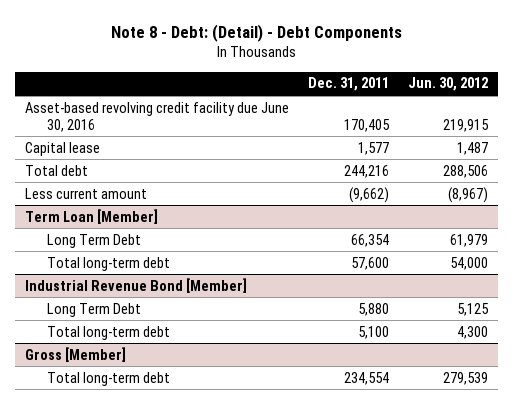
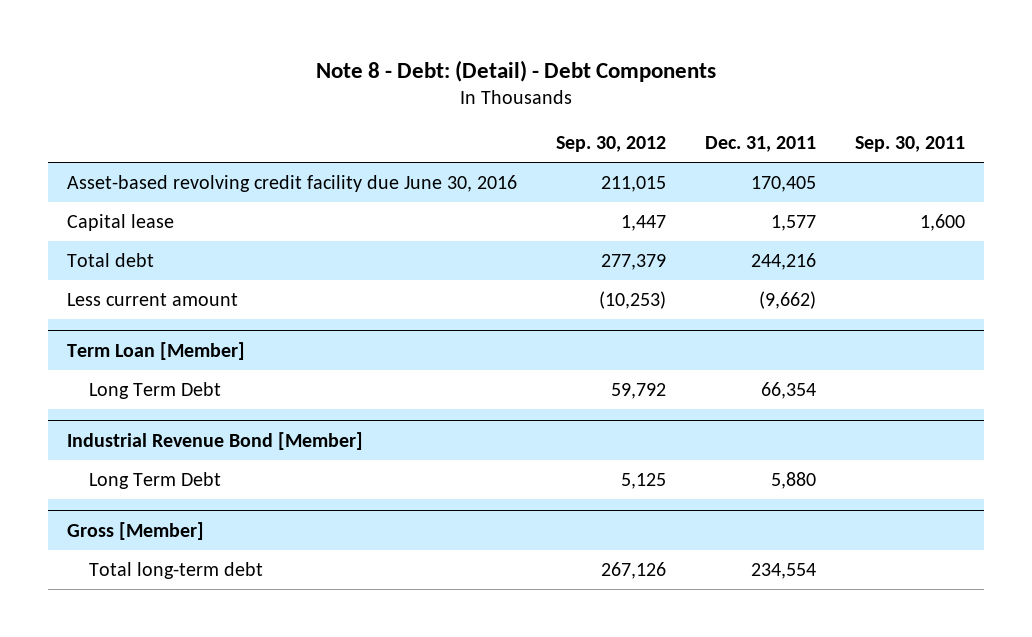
[408,77,489,92] Jun. 30, 2012 -> none
none -> [555,136,666,153] Sep. 30, 2012
none -> [854,136,965,153] Sep. 30, 2011
[47,256,171,271] Total long-term debt -> none
[47,325,171,340] Total long-term debt -> none

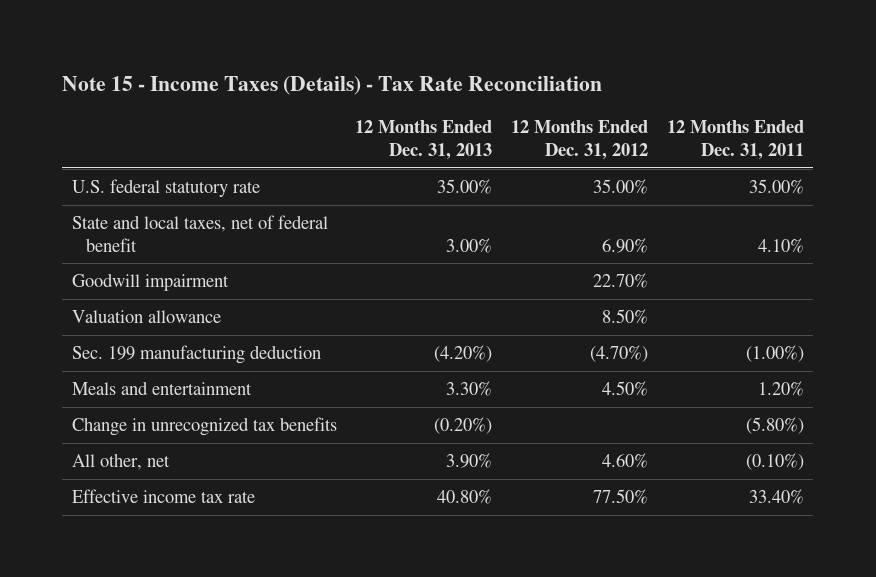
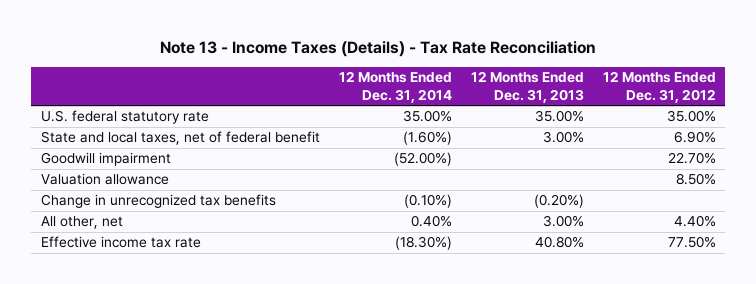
[62,75,603,95] Note 15 - Income Taxes (Details) - Tax Rate Reconciliation -> [160,40,597,57] Note 13 - Income Taxes (Details) - Tax Rate Reconciliation
[667,120,805,160] 12 Months Ended Dec. 31, 2011 -> none
none -> [338,71,452,103] 12 Months Ended Dec. 31, 2014
[71,345,321,365] Sec. 199 manufacturing deduction -> none
[71,381,252,396] Meals and entertainment -> none
[446,453,493,469] 3.90% -> [542,215,584,228] 3.00%
[602,453,649,469] 4.60% -> [673,215,716,228] 4.40%

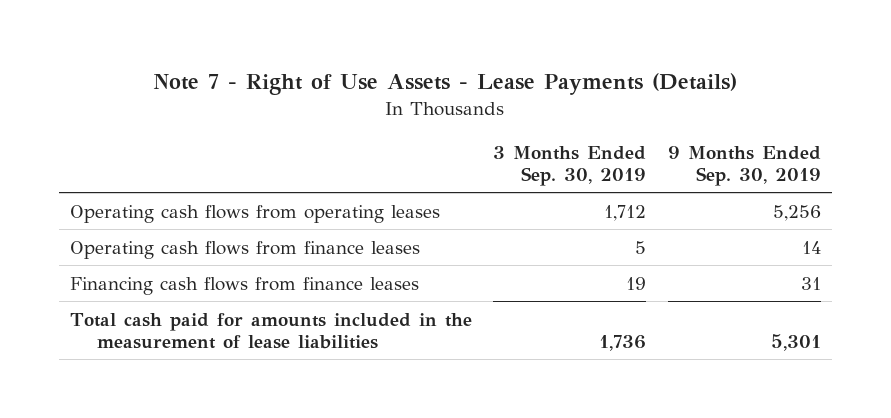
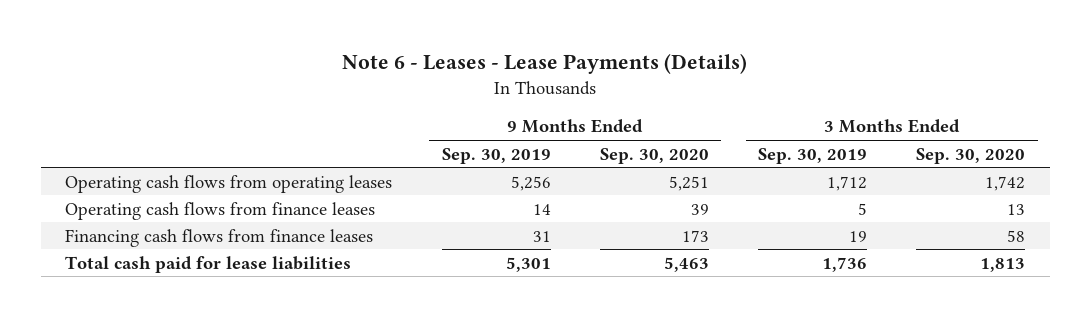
[153,72,738,95] Note 7 - Right of Use Assets - Lease Payments (Details) -> [342,53,748,75] Note 6 - Leases - Lease Payments (Details)
none -> [599,147,709,164] Sep. 30, 2020
none -> [916,147,1026,164] Sep. 30, 2020
[69,312,472,350] Total cash paid for amounts included in the measurement of lease liabilities -> [65,255,352,273] Total cash paid for lease liabilities

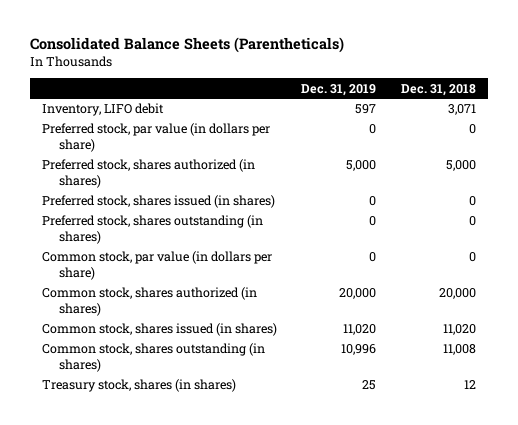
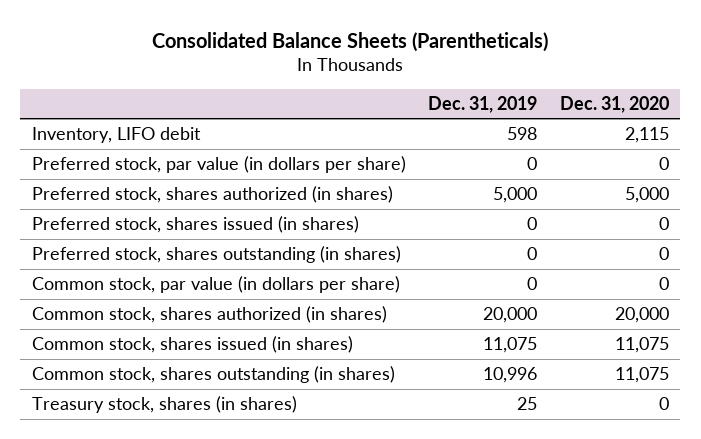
[400,83,476,96] Dec. 31, 2018 -> none
none -> [560,95,670,113] Dec. 31, 2020
[355,104,377,115] 597 -> [507,127,538,141] 598
[343,324,377,336] 11,020 -> [483,337,538,354] 11,075

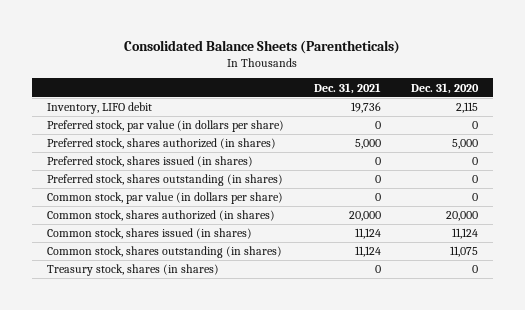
[428,95,538,113] Dec. 31, 2019 -> none
none -> [313,82,381,94] Dec. 31, 2021
[615,337,670,354] 11,075 -> [451,228,478,240] 11,124

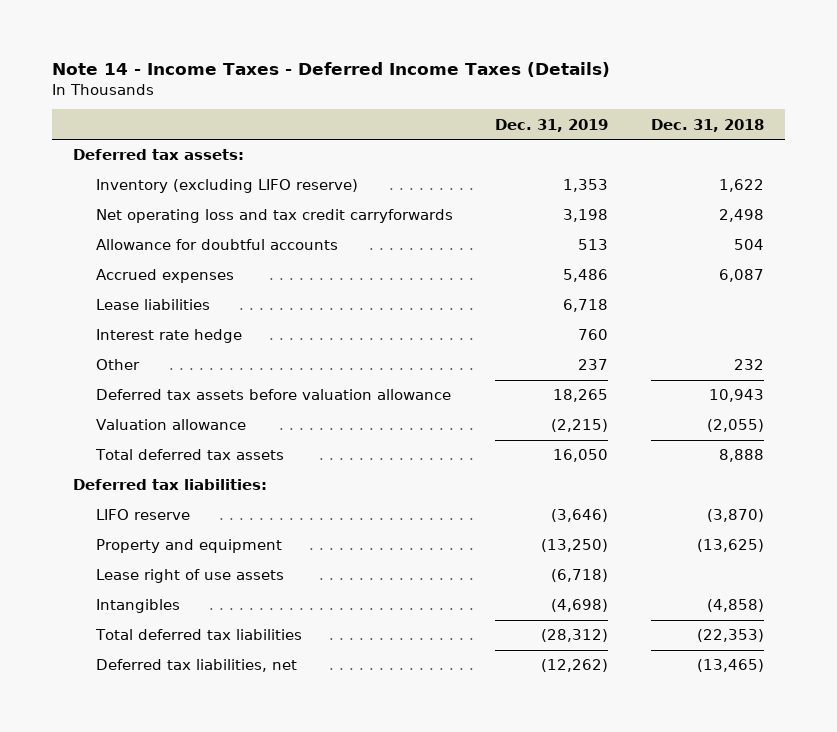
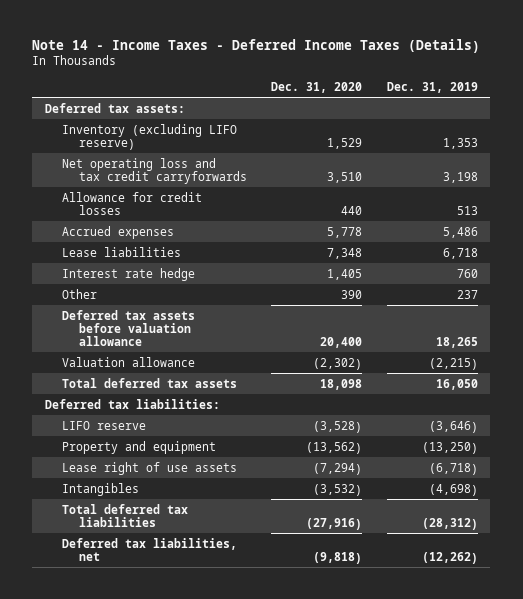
[650,118,764,132] Dec. 31, 2018 -> none
none -> [271,81,363,93] Dec. 31, 2020
[95,239,338,251] Allowance for doubtful accounts -> [61,191,202,215] Allowance for credit losses

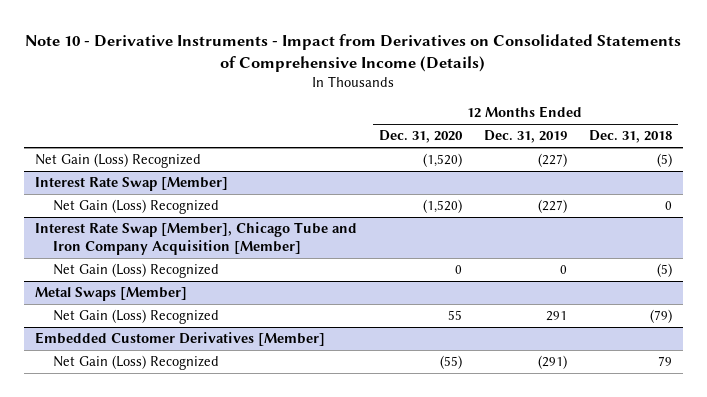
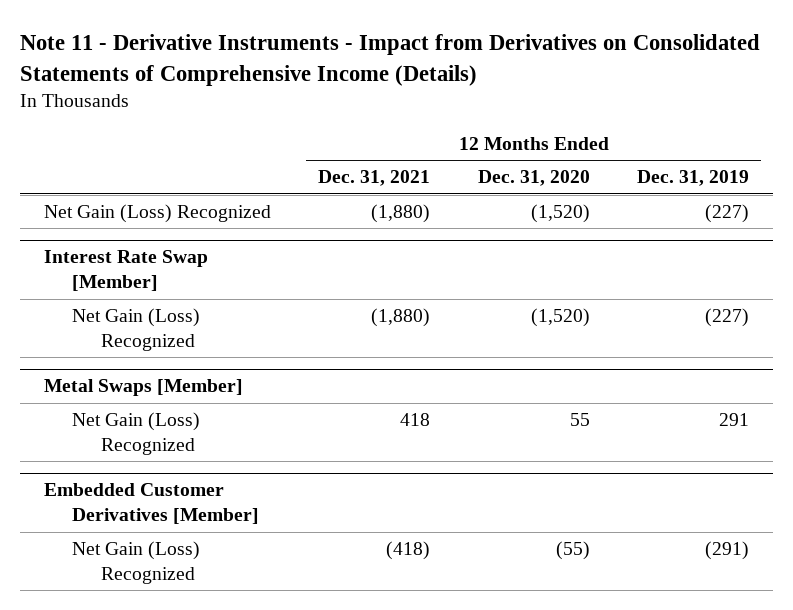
[25,33,682,72] Note 10 - Derivative Instruments - Impact from Derivatives on Consolidated Statements of Comprehensive Income (Details) -> [19,34,760,86] Note 11 - Derivative Instruments - Impact from Derivatives on Consolidated Statements of Comprehensive Income (Details)
[588,130,672,144] Dec. 31, 2018 -> none
none -> [318,170,431,187] Dec. 31, 2021
[34,222,357,256] Interest Rate Swap [Member], Chicago Tube and Iron Company Acquisition [Member] -> none
[53,263,220,279] Net Gain (Loss) Recognized -> none

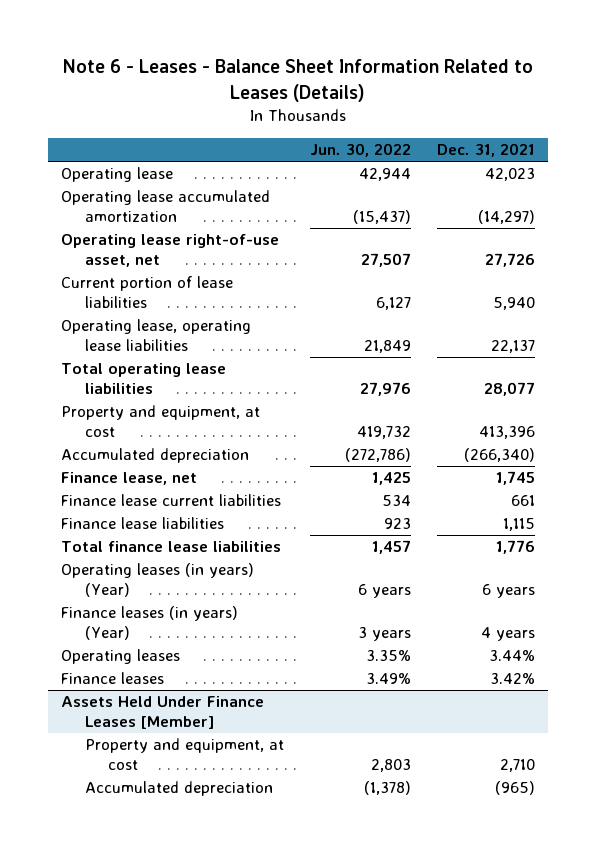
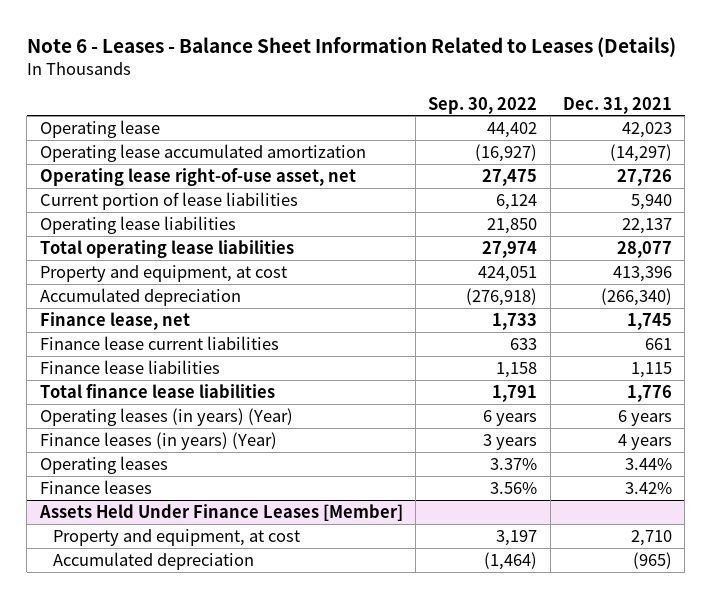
[309,143,411,158] Jun. 30, 2022 -> none
none -> [428,96,538,114] Sep. 30, 2022
[60,319,251,351] Operating lease, operating lease liabilities -> [39,215,236,234] Operating lease liabilities

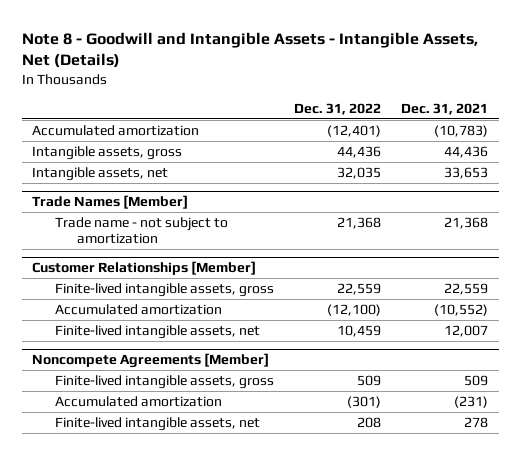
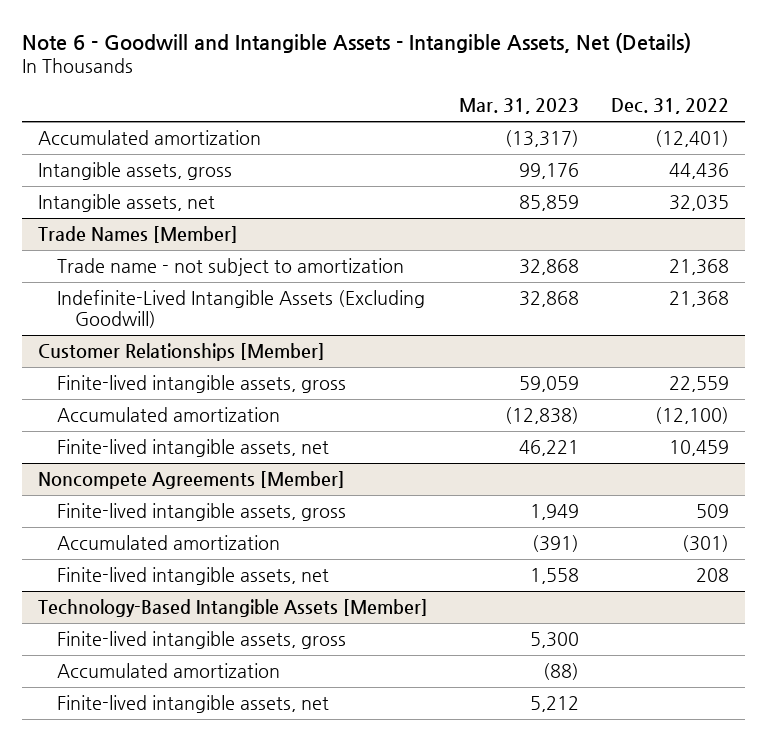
[22,31,479,69] Note 8 - Goodwill and Intangible Assets - Intangible Assets, Net (Details) -> [21,32,691,53] Note 6 - Goodwill and Intangible Assets - Intangible Assets, Net (Details)
[401,102,489,115] Dec. 31, 2021 -> none
none -> [459,98,580,115] Mar. 31, 2023
none -> [56,289,425,329] Indefinite-Lived Intangible Assets (Excluding Goodwill)
none -> [37,598,428,617] Technology-Based Intangible Assets [Member]
none -> [56,630,346,649] Finite-lived intangible assets, gross
none -> [56,662,280,678] Accumulated amortization
none -> [56,694,329,713] Finite-lived intangible assets, net

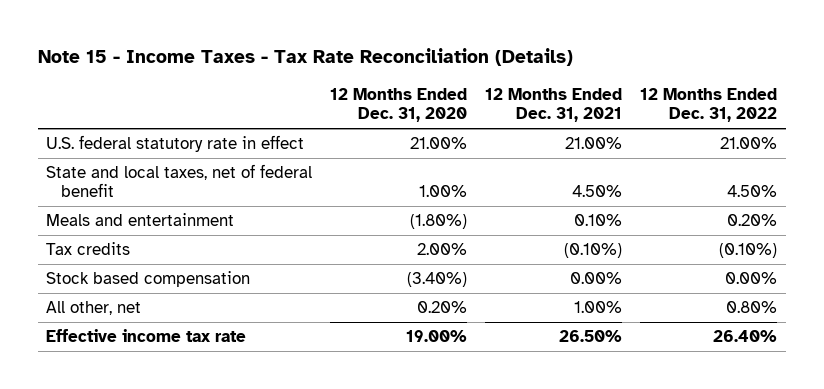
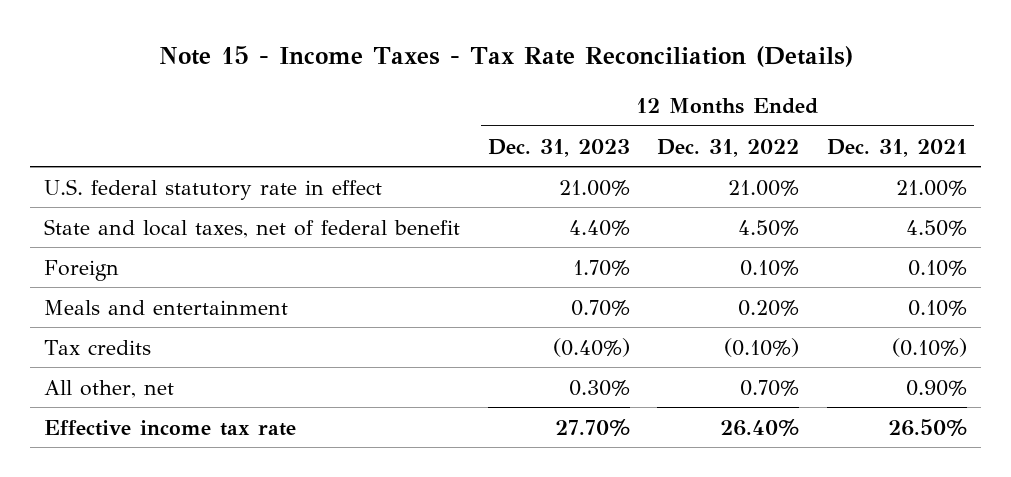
[330,88,468,123] 12 Months Ended Dec. 31, 2020 -> none
none -> [487,138,630,157] Dec. 31, 2023
none -> [44,259,120,281] Foreign
[46,271,251,288] Stock based compensation -> none
[574,301,623,314] 1.00% -> [905,379,967,396] 0.90%
[726,301,778,314] 0.80% -> [740,379,800,396] 0.70%

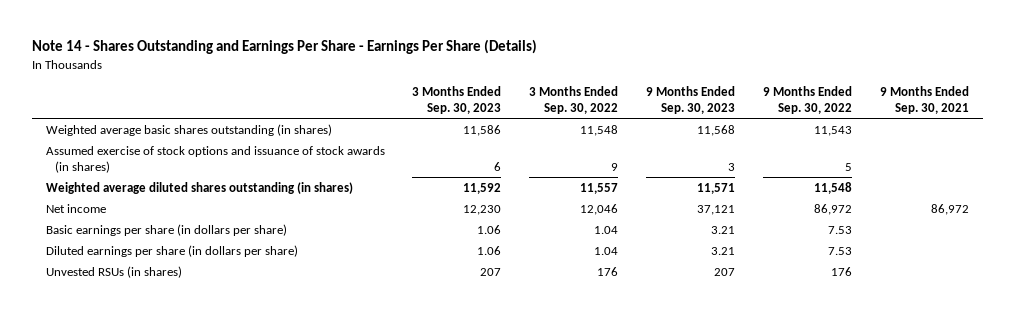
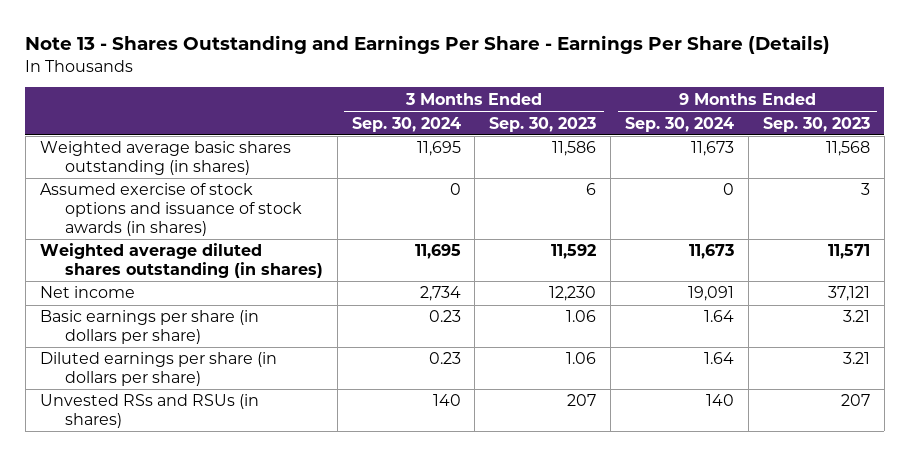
[31,39,537,55] Note 14 - Shares Outstanding and Earnings Per Share - Earnings Per Share (Details) -> [25,35,831,55] Note 13 - Shares Outstanding and Earnings Per Share - Earnings Per Share (Details)
[529,85,619,115] 3 Months Ended Sep. 30, 2022 -> none
[763,85,853,115] 9 Months Ended Sep. 30, 2022 -> none
[880,85,970,115] 9 Months Ended Sep. 30, 2021 -> none
none -> [351,116,461,132] Sep. 30, 2024
none -> [625,116,735,132] Sep. 30, 2024
[45,265,182,278] Unvested RSUs (in shares) -> [39,394,259,429] Unvested RSs and RSUs (in shares)

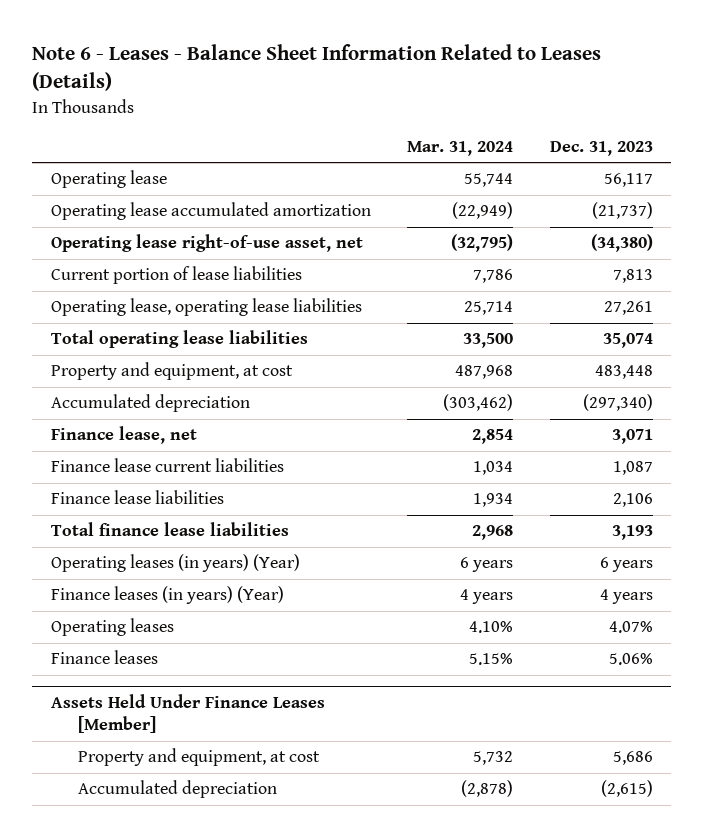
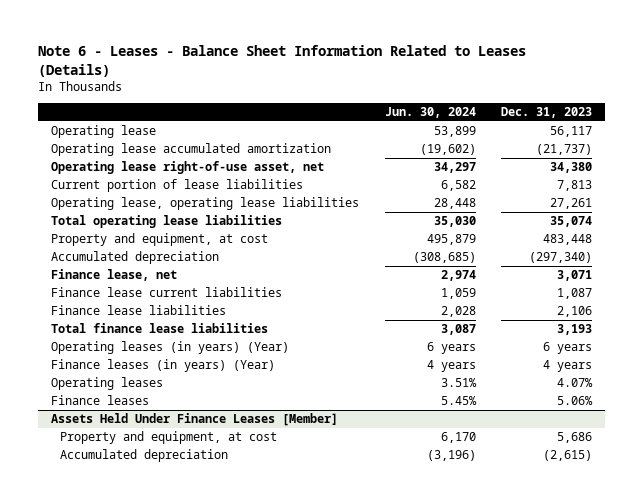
[407,141,514,157] Mar. 31, 2024 -> none
none -> [384,107,476,119] Jun. 30, 2024
[591,234,654,253] (34,380) -> [550,162,593,174] 34,380

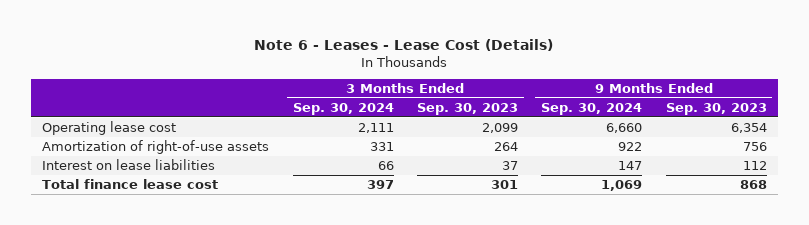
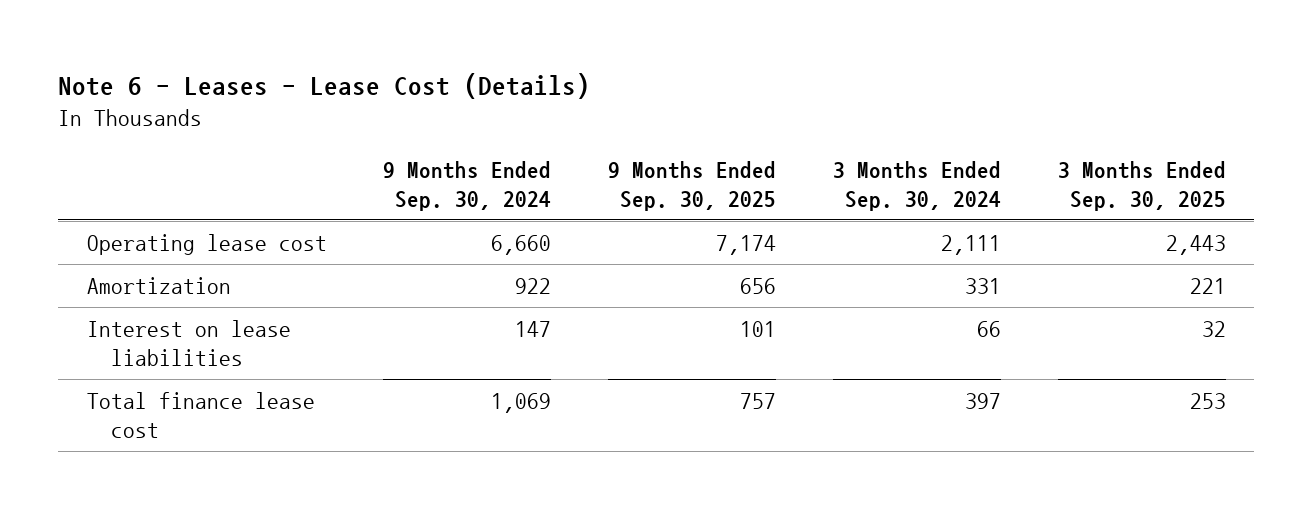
[416,102,518,115] Sep. 30, 2023 -> none
[665,102,767,115] Sep. 30, 2023 -> none
none -> [608,160,777,211] 9 Months Ended Sep. 30, 2025
none -> [1057,160,1226,211] 3 Months Ended Sep. 30, 2025
[42,139,270,154] Amortization of right-of-use assets -> [86,276,231,294] Amortization

